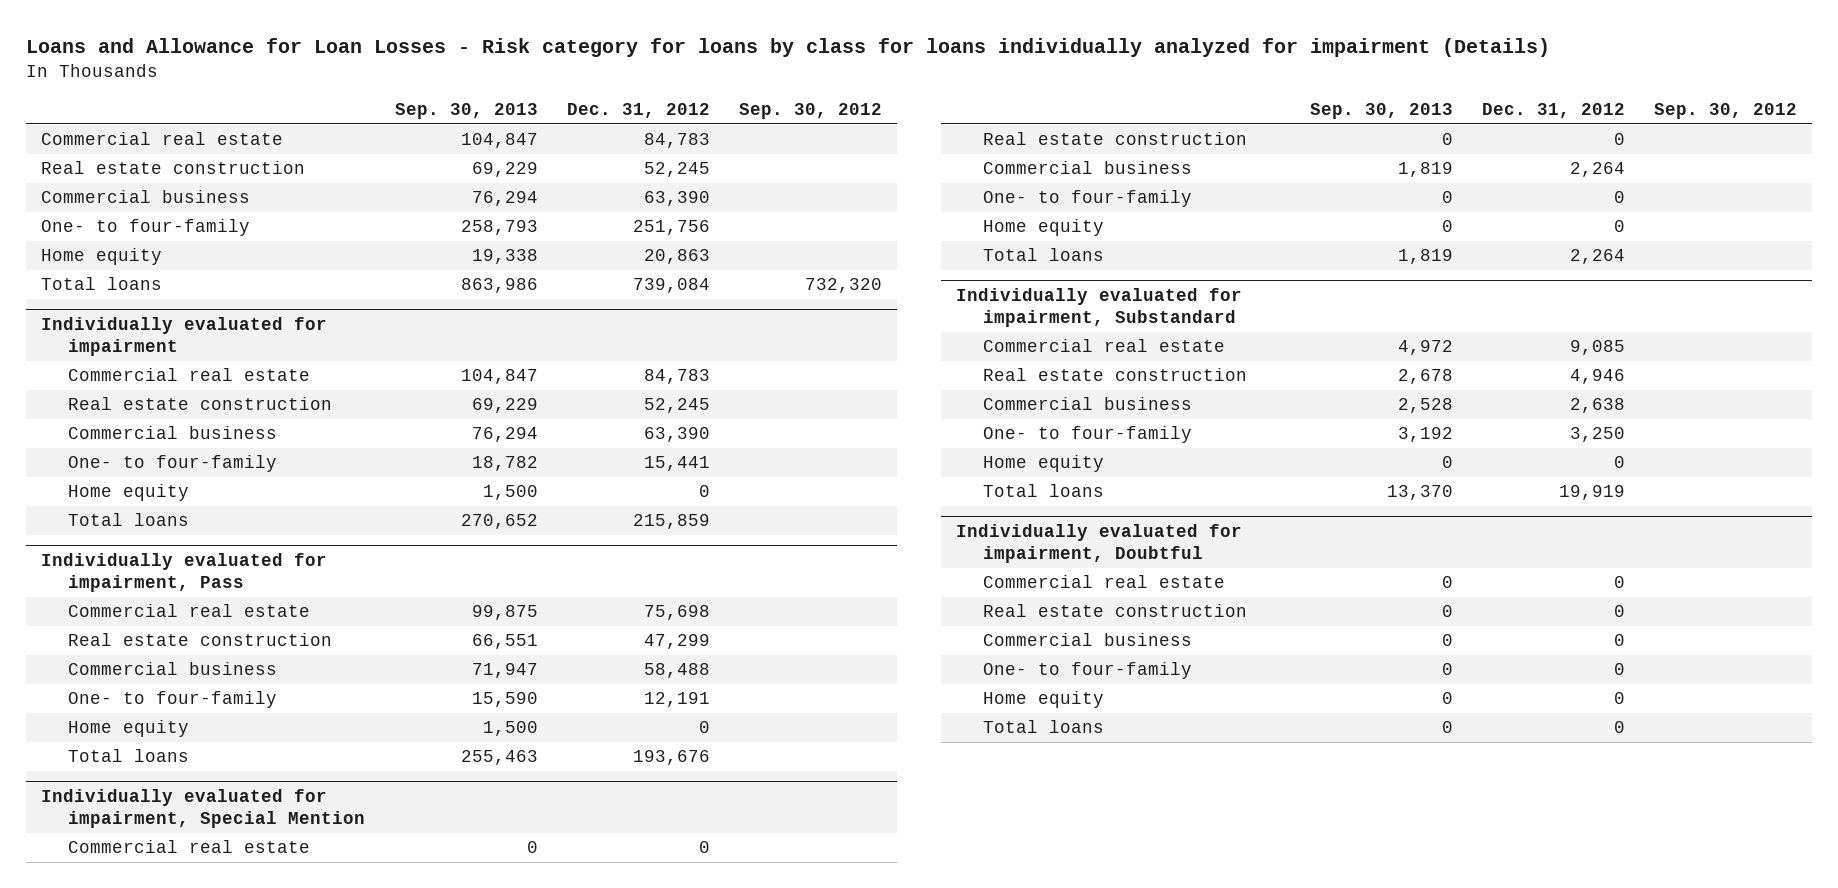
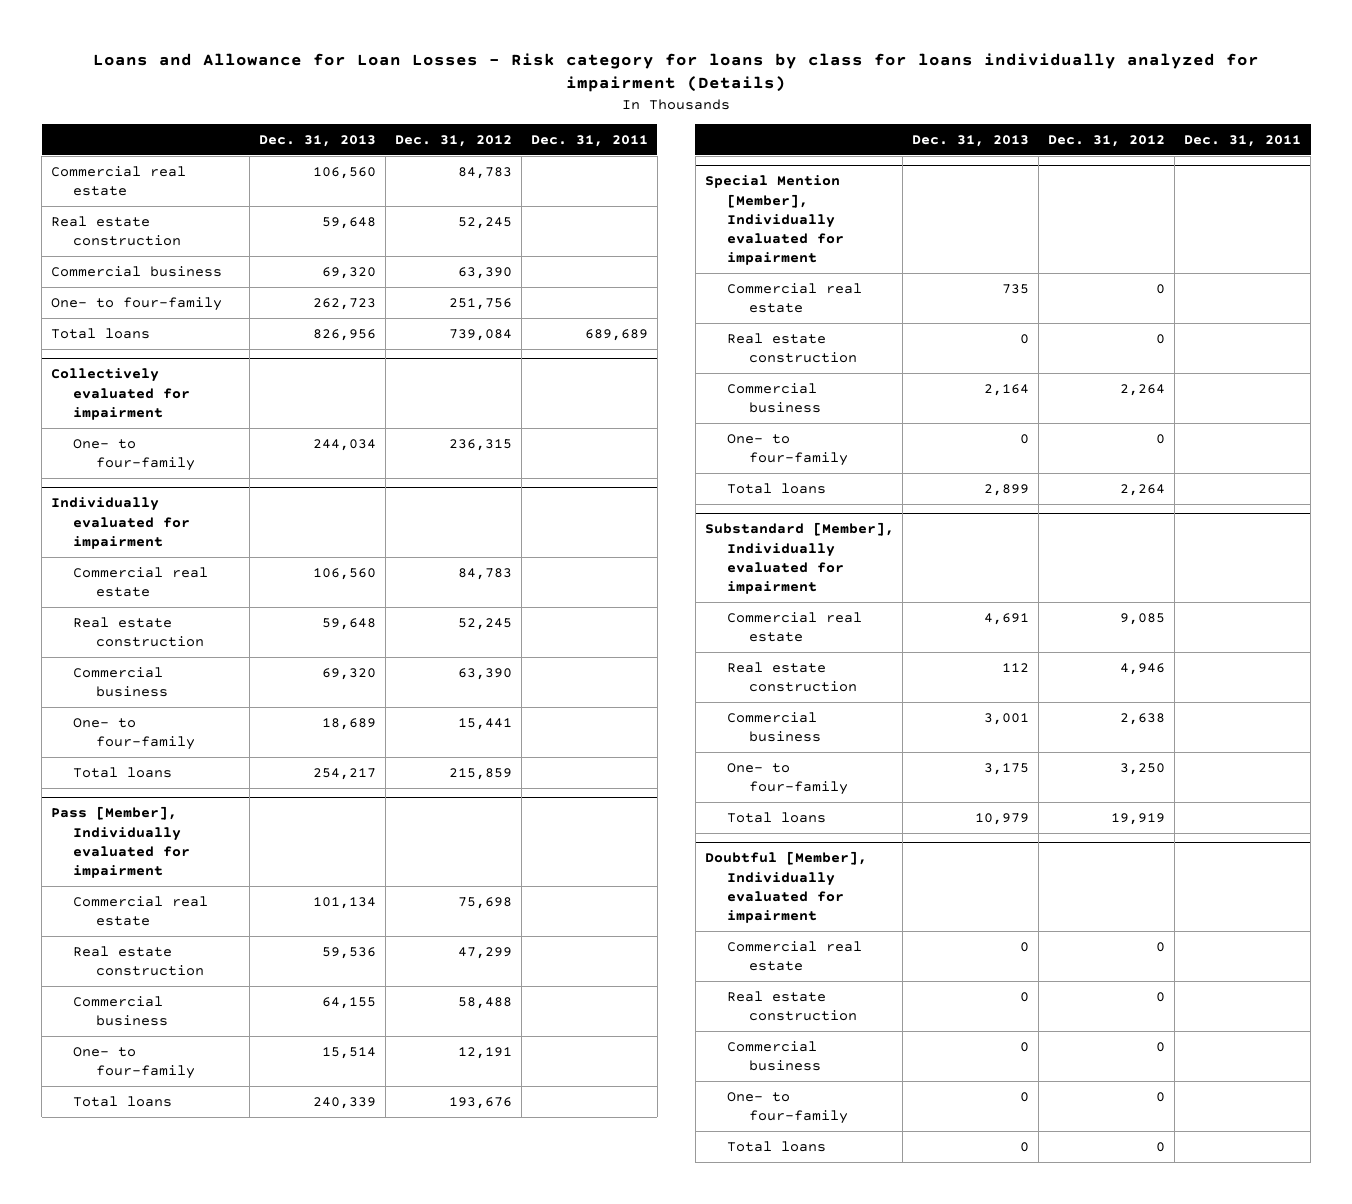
[394,102,538,119] Sep. 30, 2013 -> none
[739,102,883,119] Sep. 30, 2012 -> none
none -> [259,134,377,147] Dec. 31, 2013
none -> [530,134,648,147] Dec. 31, 2011
[40,248,162,266] Home equity -> none
none -> [51,368,191,420] Collectively evaluated for impairment
none -> [73,438,195,472] One- to four-family
[68,484,190,502] Home equity -> none
[40,553,327,592] Individually evaluated for impairment, Pass -> [51,806,191,879] Pass [Member], Individually evaluated for impairment
[68,720,190,738] Home equity -> none
[40,789,366,828] Individually evaluated for impairment, Special Mention -> [704,175,844,266] Special Mention [Member], Individually evaluated for impairment
[983,219,1105,237] Home equity -> none
[955,288,1242,327] Individually evaluated for impairment, Substandard -> [704,522,894,595] Substandard [Member], Individually evaluated for impairment
[983,455,1105,473] Home equity -> none
[955,524,1242,563] Individually evaluated for impairment, Doubtful -> [704,851,867,924] Doubtful [Member], Individually evaluated for impairment
[983,691,1105,709] Home equity -> none

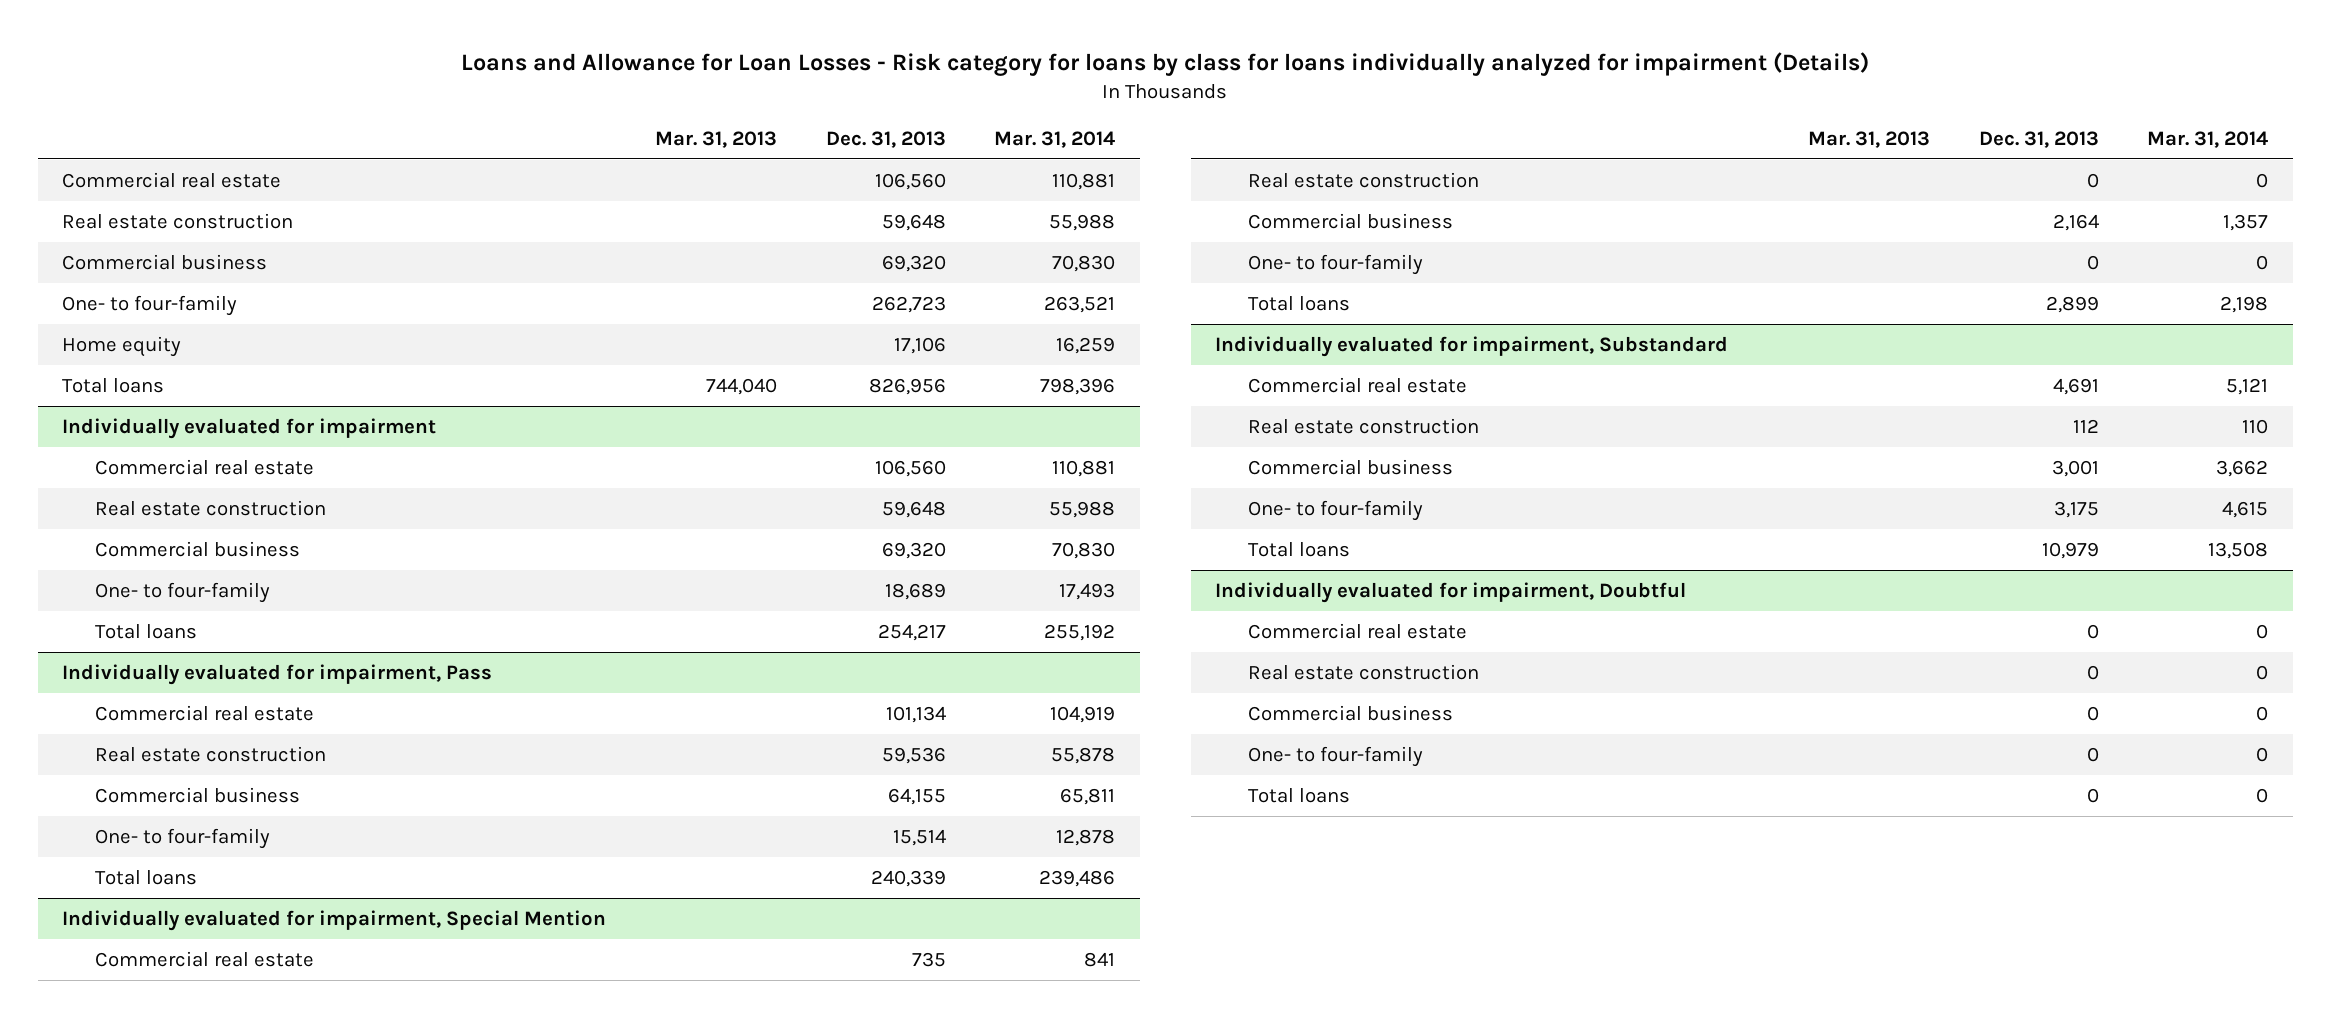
[394,134,512,147] Dec. 31, 2012 -> none
[530,134,648,147] Dec. 31, 2011 -> none
none -> [655,131,778,149] Mar. 31, 2013
none -> [994,131,1116,149] Mar. 31, 2014
none -> [62,335,182,357] Home equity
[51,368,191,420] Collectively evaluated for impairment -> none
[73,438,195,472] One- to four-family -> none
[51,806,191,879] Pass [Member], Individually evaluated for impairment -> [62,663,493,685] Individually evaluated for impairment, Pass
[704,175,844,266] Special Mention [Member], Individually evaluated for impairment -> [62,909,607,931] Individually evaluated for impairment, Special Mention
[704,522,894,595] Substandard [Member], Individually evaluated for impairment -> [1215,335,1729,357] Individually evaluated for impairment, Substandard
[704,851,867,924] Doubtful [Member], Individually evaluated for impairment -> [1215,581,1687,603] Individually evaluated for impairment, Doubtful

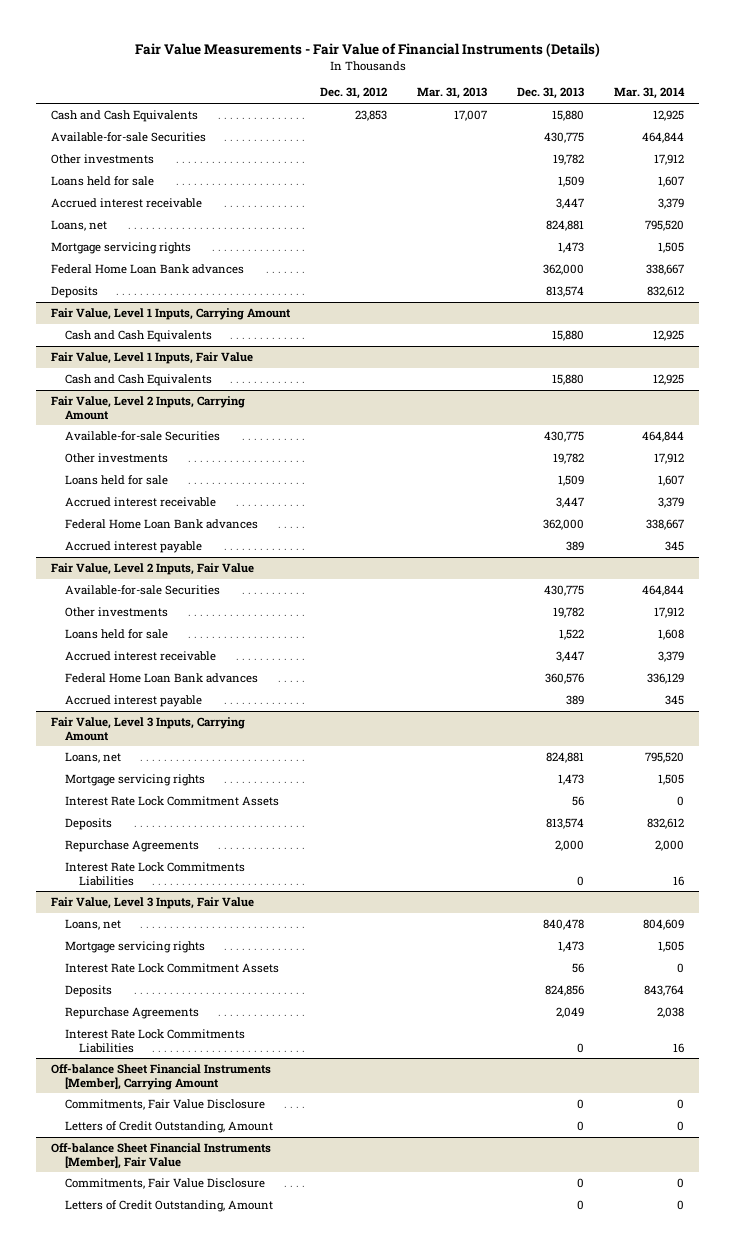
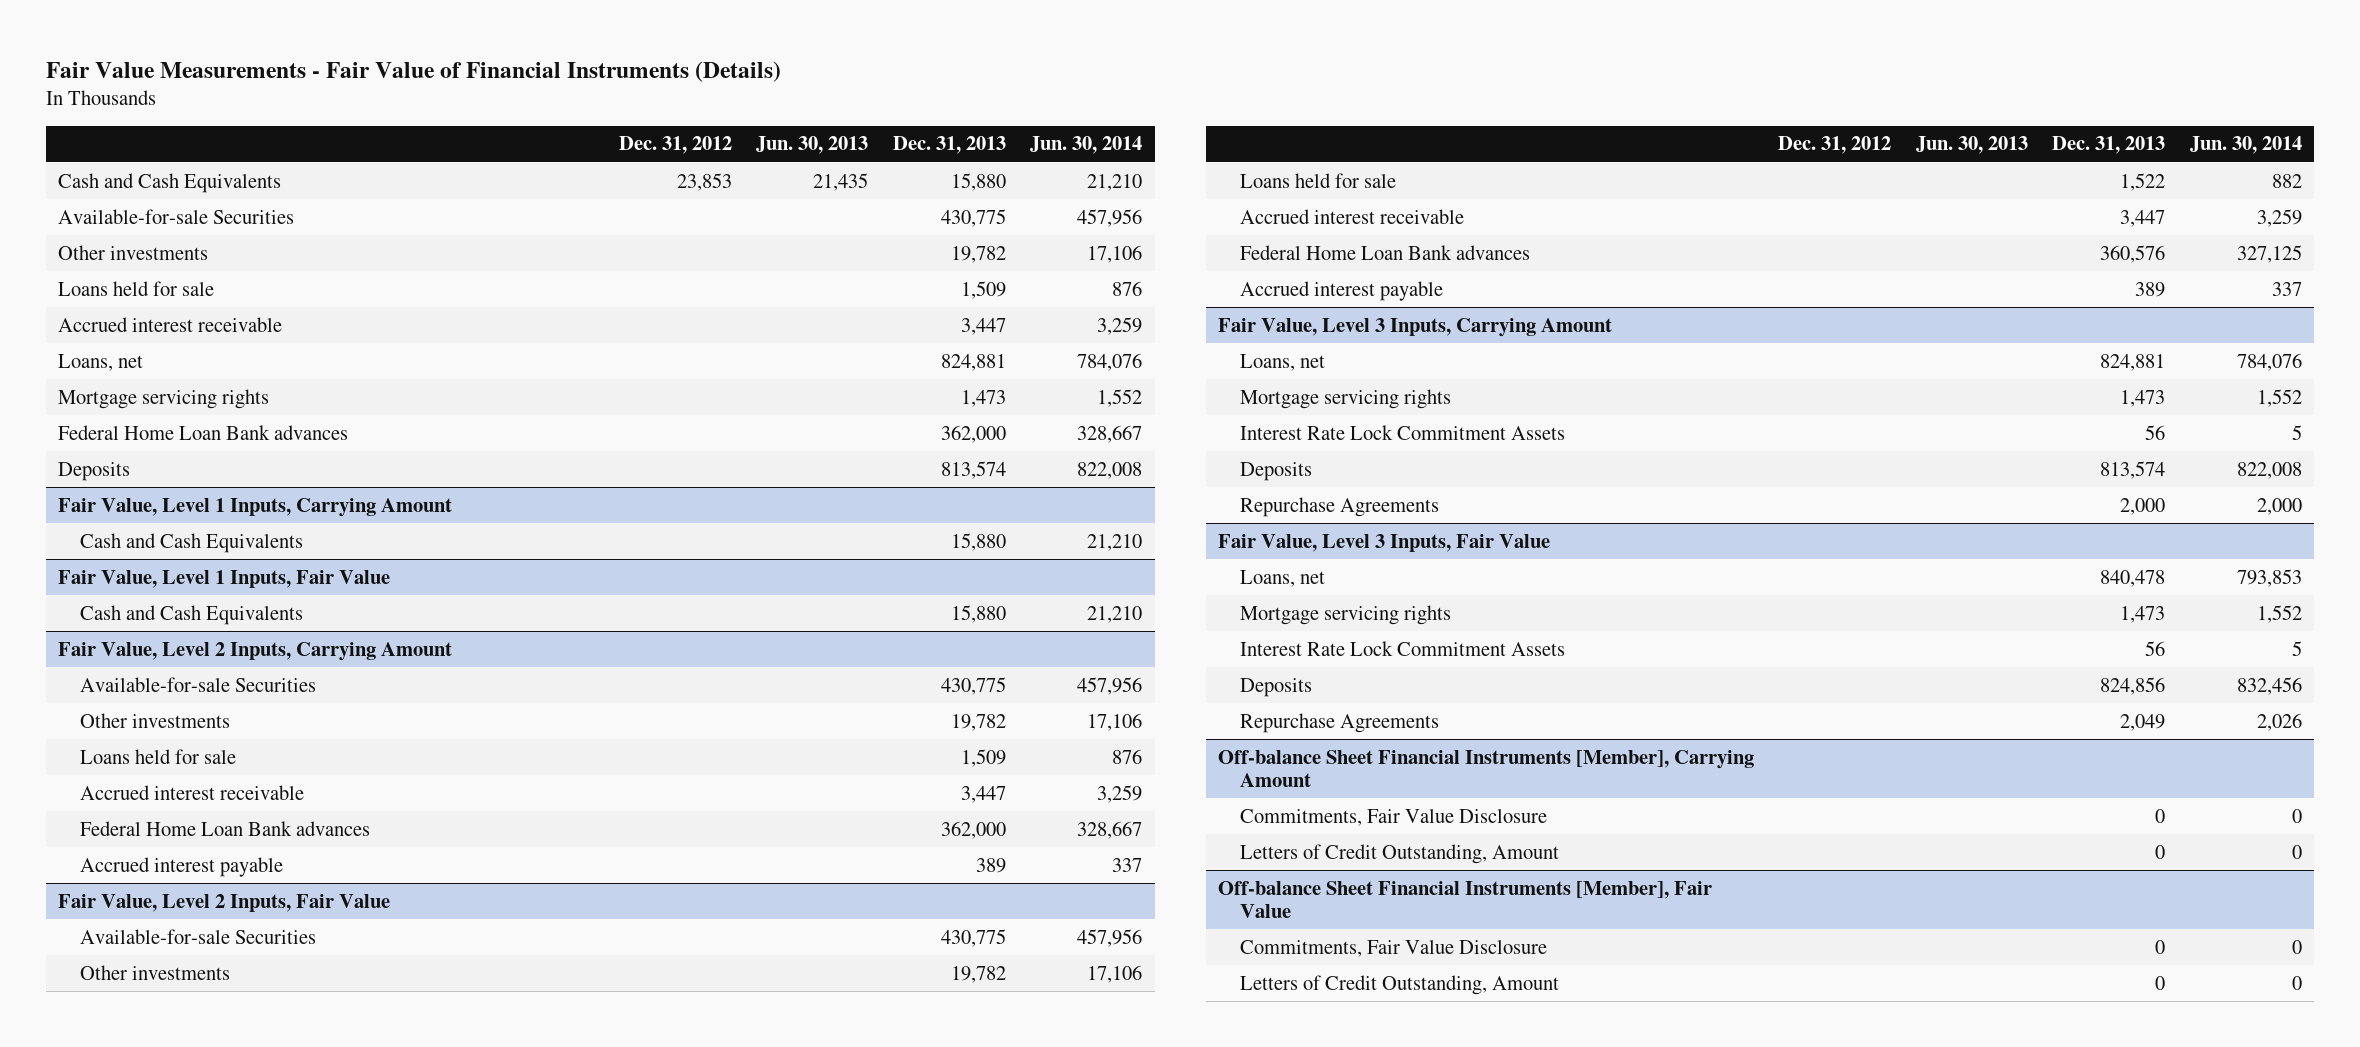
[417,87,488,100] Mar. 31, 2013 -> none
[614,87,686,100] Mar. 31, 2014 -> none
none -> [756,136,869,155] Jun. 30, 2013
none -> [1030,136,1143,155] Jun. 30, 2014
[64,862,245,886] Interest Rate Lock Commitments Liabilities -> none
[64,1029,245,1053] Interest Rate Lock Commitments Liabilities -> none

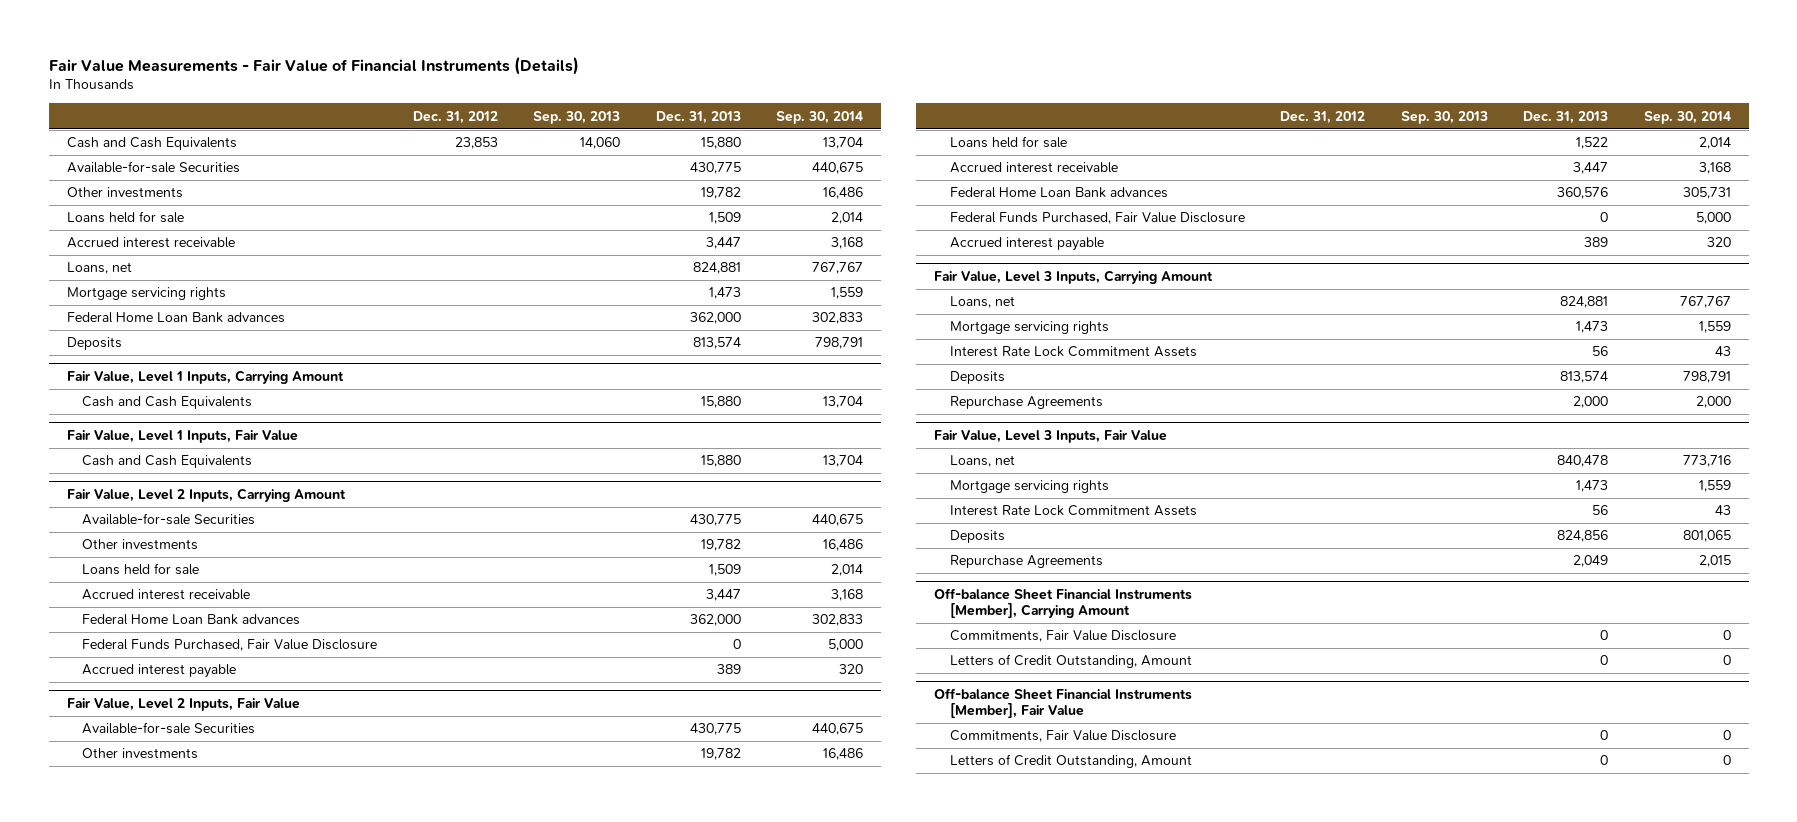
[756,136,869,155] Jun. 30, 2013 -> none
[1030,136,1143,155] Jun. 30, 2014 -> none
none -> [533,110,621,124] Sep. 30, 2013
none -> [776,110,864,124] Sep. 30, 2014
none -> [82,639,378,652] Federal Funds Purchased, Fair Value Disclosure
none -> [949,212,1245,225] Federal Funds Purchased, Fair Value Disclosure

